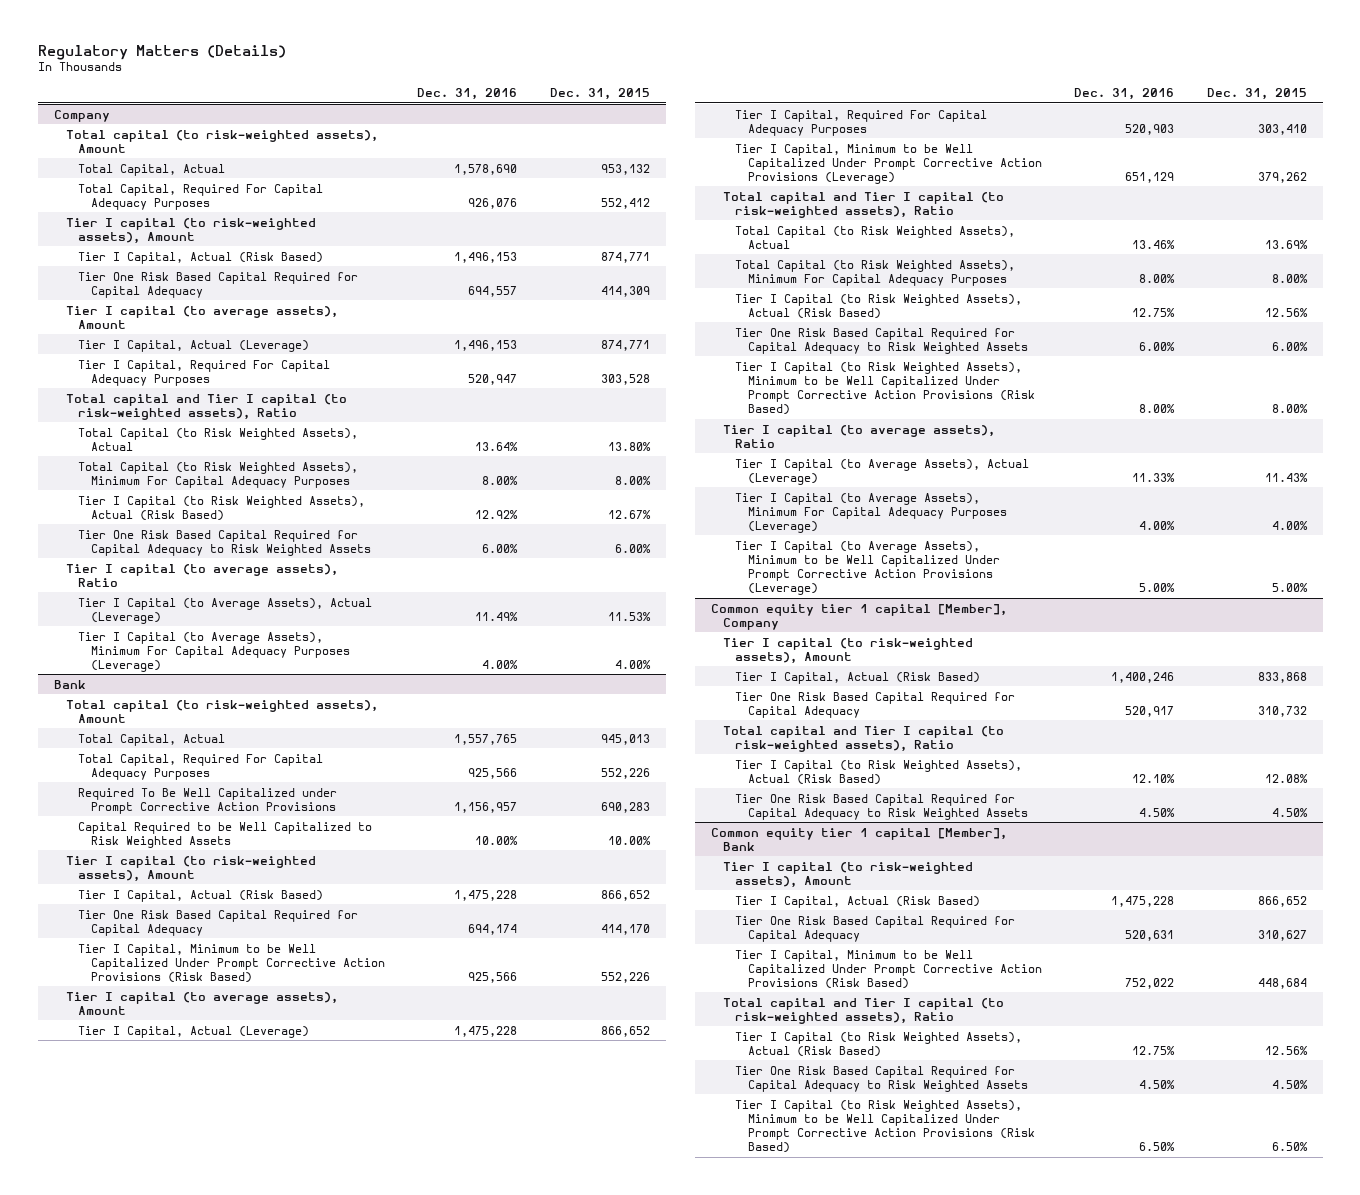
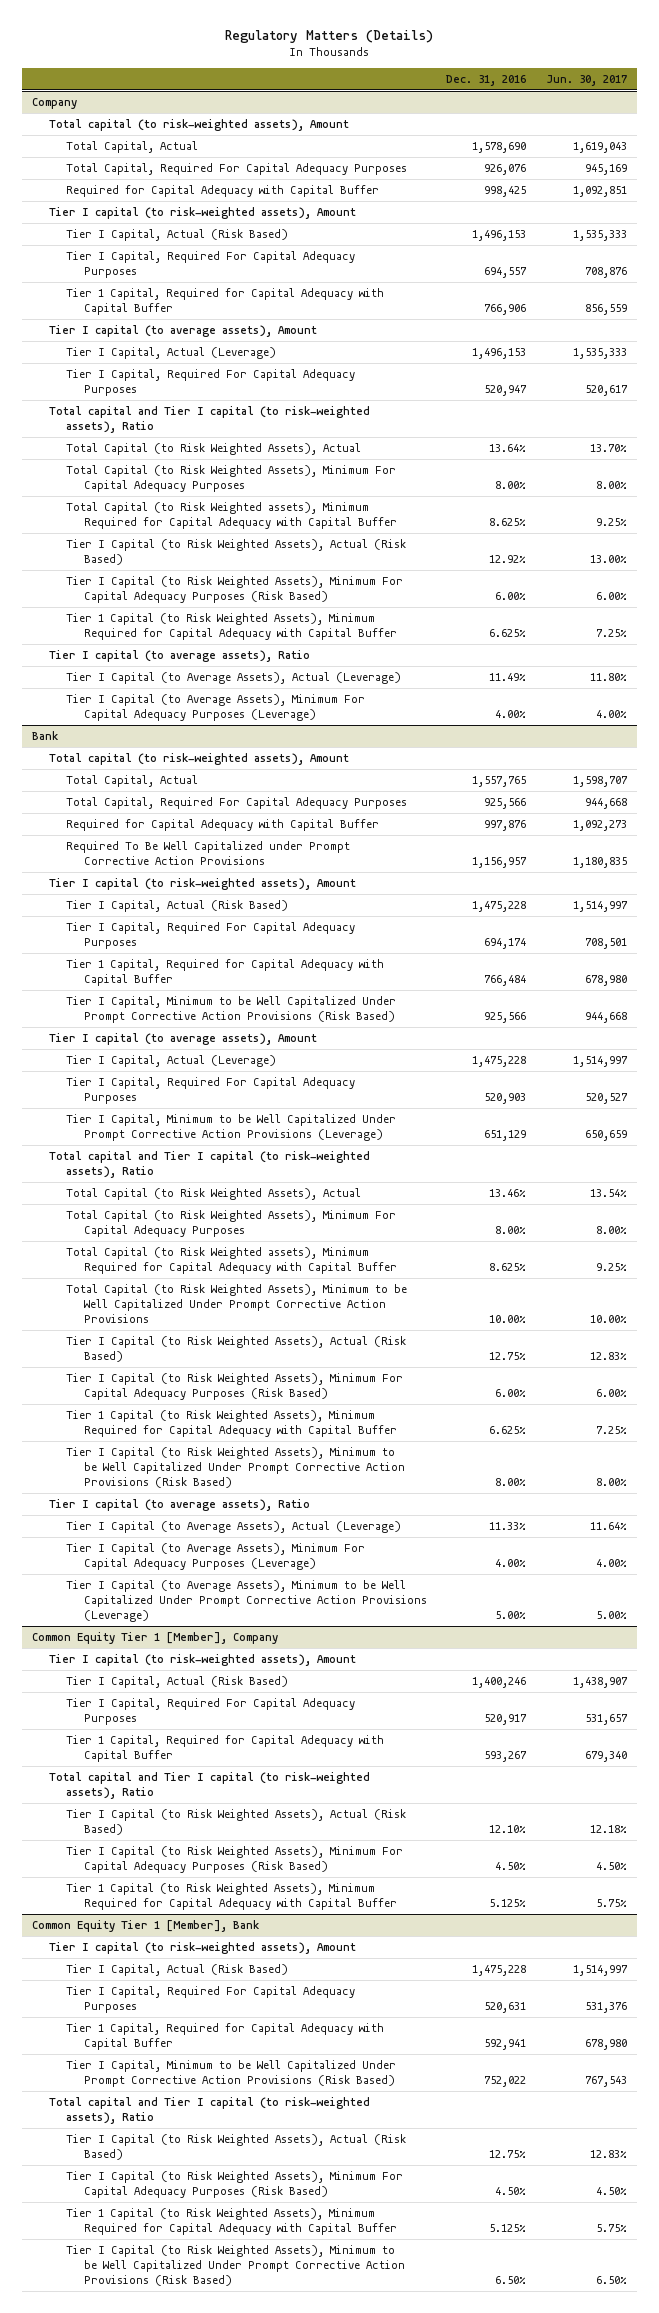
[549,88,650,101] Dec. 31, 2015 -> none
none -> [546,74,628,86] Jun. 30, 2017
none -> [66,184,380,197] Required for Capital Adequacy with Capital Buffer
[78,271,359,298] Tier One Risk Based Capital Required for Capital Adequacy -> [66,250,356,278] Tier I Capital, Required For Capital Adequacy Purposes
none -> [66,287,385,315] Tier 1 Capital, Required for Capital Adequacy with Capital Buffer
none -> [66,501,397,529] Total Capital (to Risk Weighted assets), Minimum Required for Capital Adequacy with Capital Buffer
[78,529,371,556] Tier One Risk Based Capital Required for Capital Adequacy to Risk Weighted Assets -> [66,575,404,603] Tier I Capital (to Risk Weighted Assets), Minimum For Capital Adequacy Purposes (Risk Based)
none -> [66,612,397,640] Tier 1 Capital (to Risk Weighted Assets), Minimum Required for Capital Adequacy with Capital Buffer
none -> [66,818,380,831] Required for Capital Adequacy with Capital Buffer
[78,821,373,848] Capital Required to be Well Capitalized to Risk Weighted Assets -> none
[78,909,359,936] Tier One Risk Based Capital Required for Capital Adequacy -> [66,921,356,949] Tier I Capital, Required For Capital Adequacy Purposes
none -> [66,958,385,986] Tier 1 Capital, Required for Capital Adequacy with Capital Buffer
none -> [66,1246,397,1274] Total Capital (to Risk Weighted assets), Minimum Required for Capital Adequacy with Capital Buffer
none -> [66,1283,408,1323] Total Capital (to Risk Weighted Assets), Minimum to be Well Capitalized Under Prompt Corrective Action Provisions
[735,327,1028,354] Tier One Risk Based Capital Required for Capital Adequacy to Risk Weighted Assets -> [66,1372,404,1400] Tier I Capital (to Risk Weighted Assets), Minimum For Capital Adequacy Purposes (Risk Based)
none -> [66,1409,397,1437] Tier 1 Capital (to Risk Weighted Assets), Minimum Required for Capital Adequacy with Capital Buffer
[710,603,1007,630] Common equity tier 1 capital [Member], Company -> [31,1631,278,1644] Common Equity Tier 1 [Member], Company
[735,691,1016,718] Tier One Risk Based Capital Required for Capital Adequacy -> [66,1697,356,1725] Tier I Capital, Required For Capital Adequacy Purposes
none -> [66,1734,385,1762] Tier 1 Capital, Required for Capital Adequacy with Capital Buffer
[735,793,1028,820] Tier One Risk Based Capital Required for Capital Adequacy to Risk Weighted Assets -> [66,1845,404,1873] Tier I Capital (to Risk Weighted Assets), Minimum For Capital Adequacy Purposes (Risk Based)
none -> [66,1882,397,1910] Tier 1 Capital (to Risk Weighted Assets), Minimum Required for Capital Adequacy with Capital Buffer
[710,827,1007,851] Common equity tier 1 capital [Member], Bank -> [31,1919,259,1932] Common Equity Tier 1 [Member], Bank
[735,915,1016,942] Tier One Risk Based Capital Required for Capital Adequacy -> [66,1985,356,2013] Tier I Capital, Required For Capital Adequacy Purposes
none -> [66,2022,385,2050] Tier 1 Capital, Required for Capital Adequacy with Capital Buffer
[735,1065,1028,1092] Tier One Risk Based Capital Required for Capital Adequacy to Risk Weighted Assets -> [66,2170,404,2198] Tier I Capital (to Risk Weighted Assets), Minimum For Capital Adequacy Purposes (Risk Based)
none -> [66,2207,397,2235] Tier 1 Capital (to Risk Weighted Assets), Minimum Required for Capital Adequacy with Capital Buffer

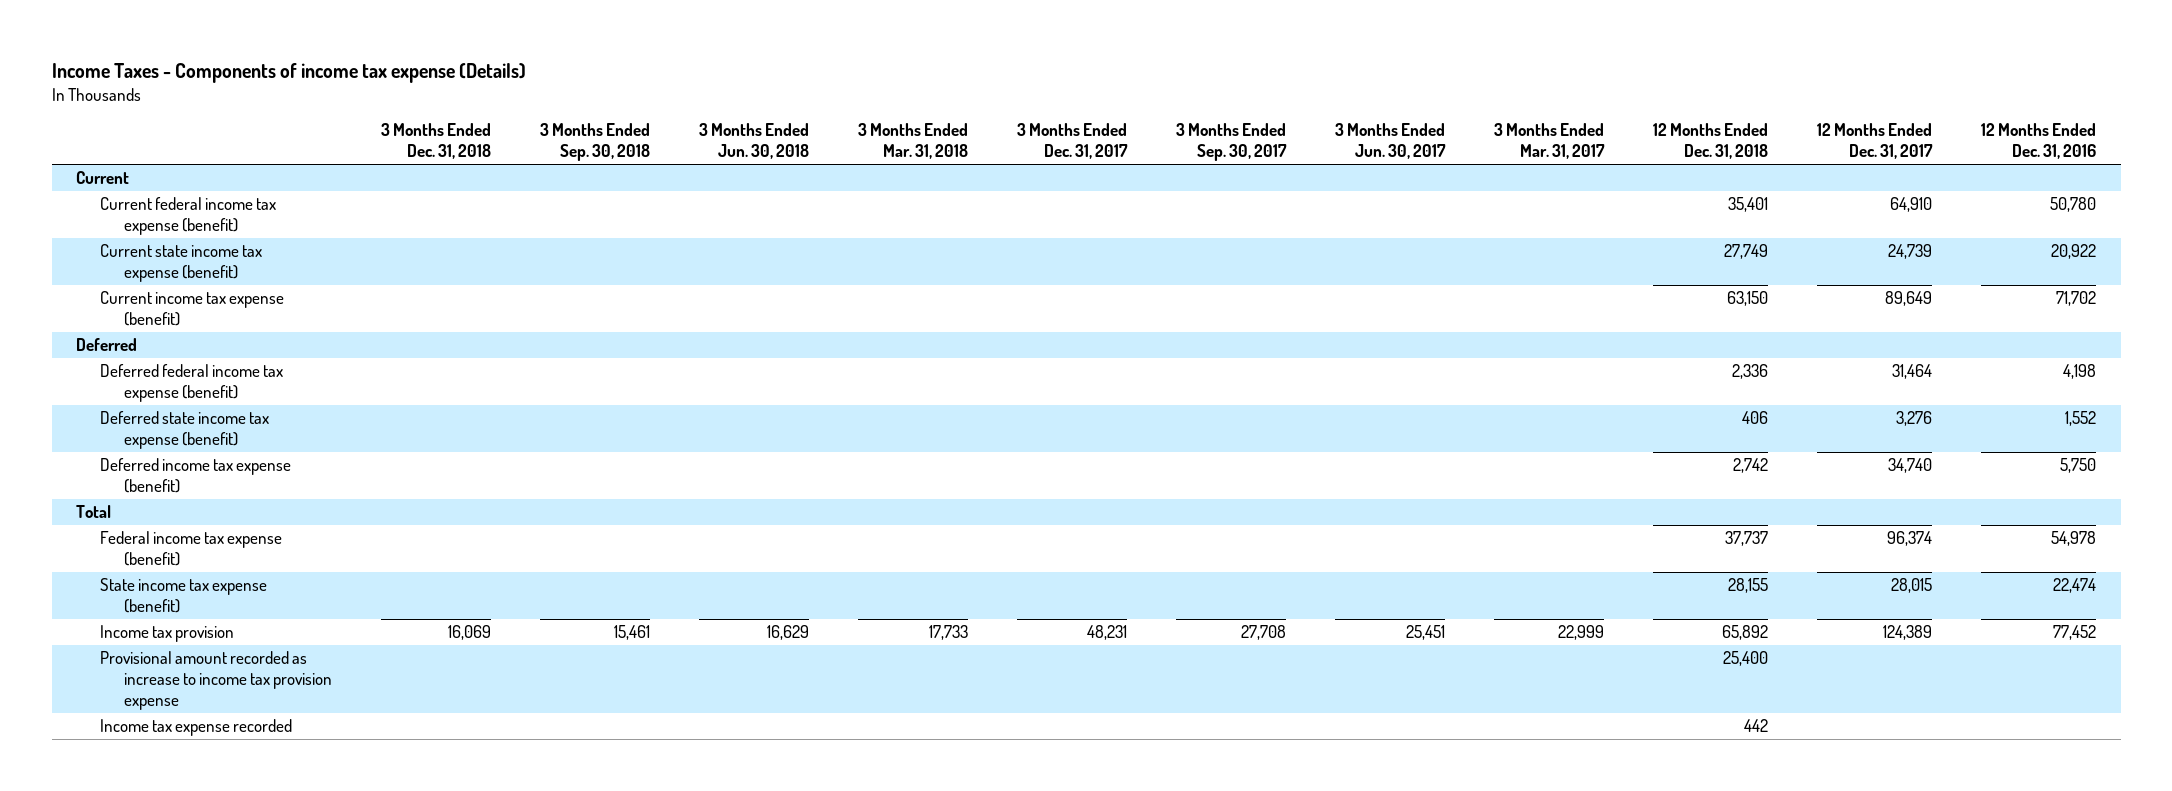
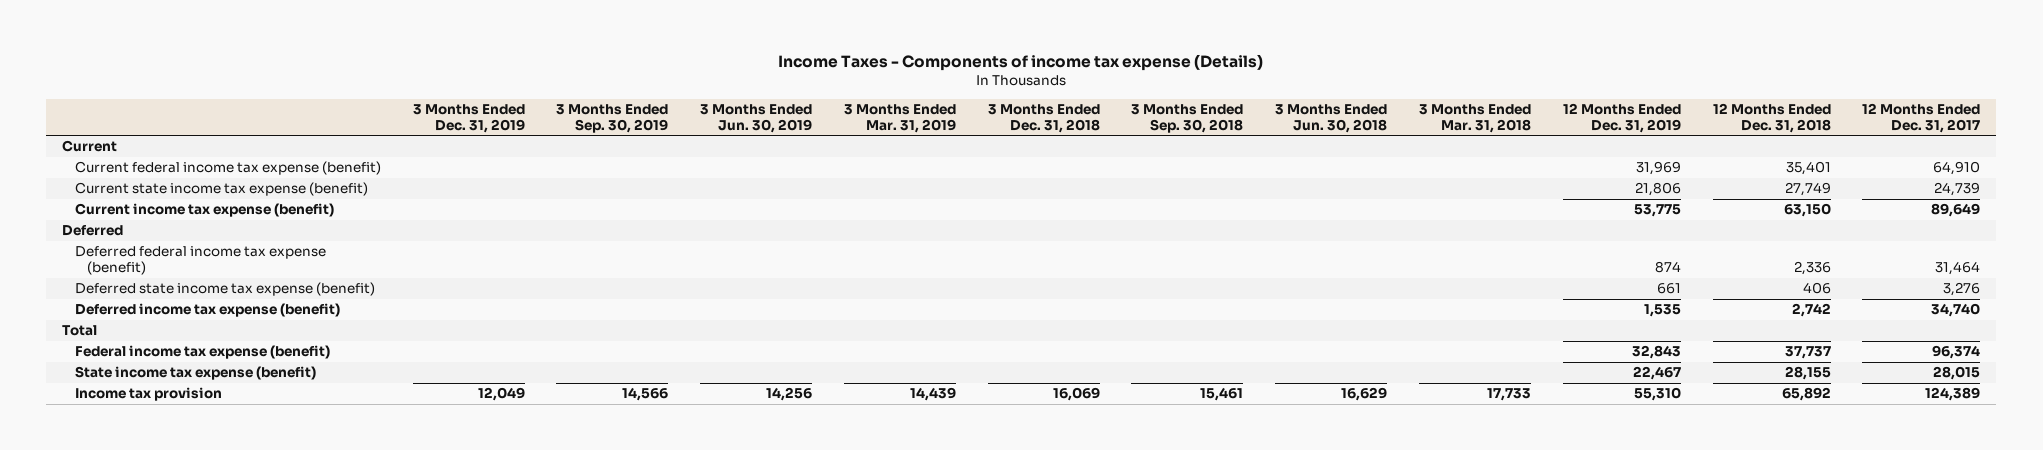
[1016,123,1128,160] 3 Months Ended Dec. 31, 2017 -> none
[1175,123,1287,162] 3 Months Ended Sep. 30, 2017 -> none
[1334,123,1446,160] 3 Months Ended Jun. 30, 2017 -> none
[1494,123,1606,160] 3 Months Ended Mar. 31, 2017 -> none
[1981,123,2097,160] 12 Months Ended Dec. 31, 2016 -> none
none -> [412,103,525,133] 3 Months Ended Dec. 31, 2019
none -> [556,103,669,133] 3 Months Ended Sep. 30, 2019
none -> [700,103,813,133] 3 Months Ended Jun. 30, 2019
none -> [843,103,956,133] 3 Months Ended Mar. 31, 2019
none -> [1562,102,1681,133] 12 Months Ended Dec. 31, 2019
[99,651,332,711] Provisional amount recorded as increase to income tax provision expense -> none
[99,719,292,737] Income tax expense recorded -> none

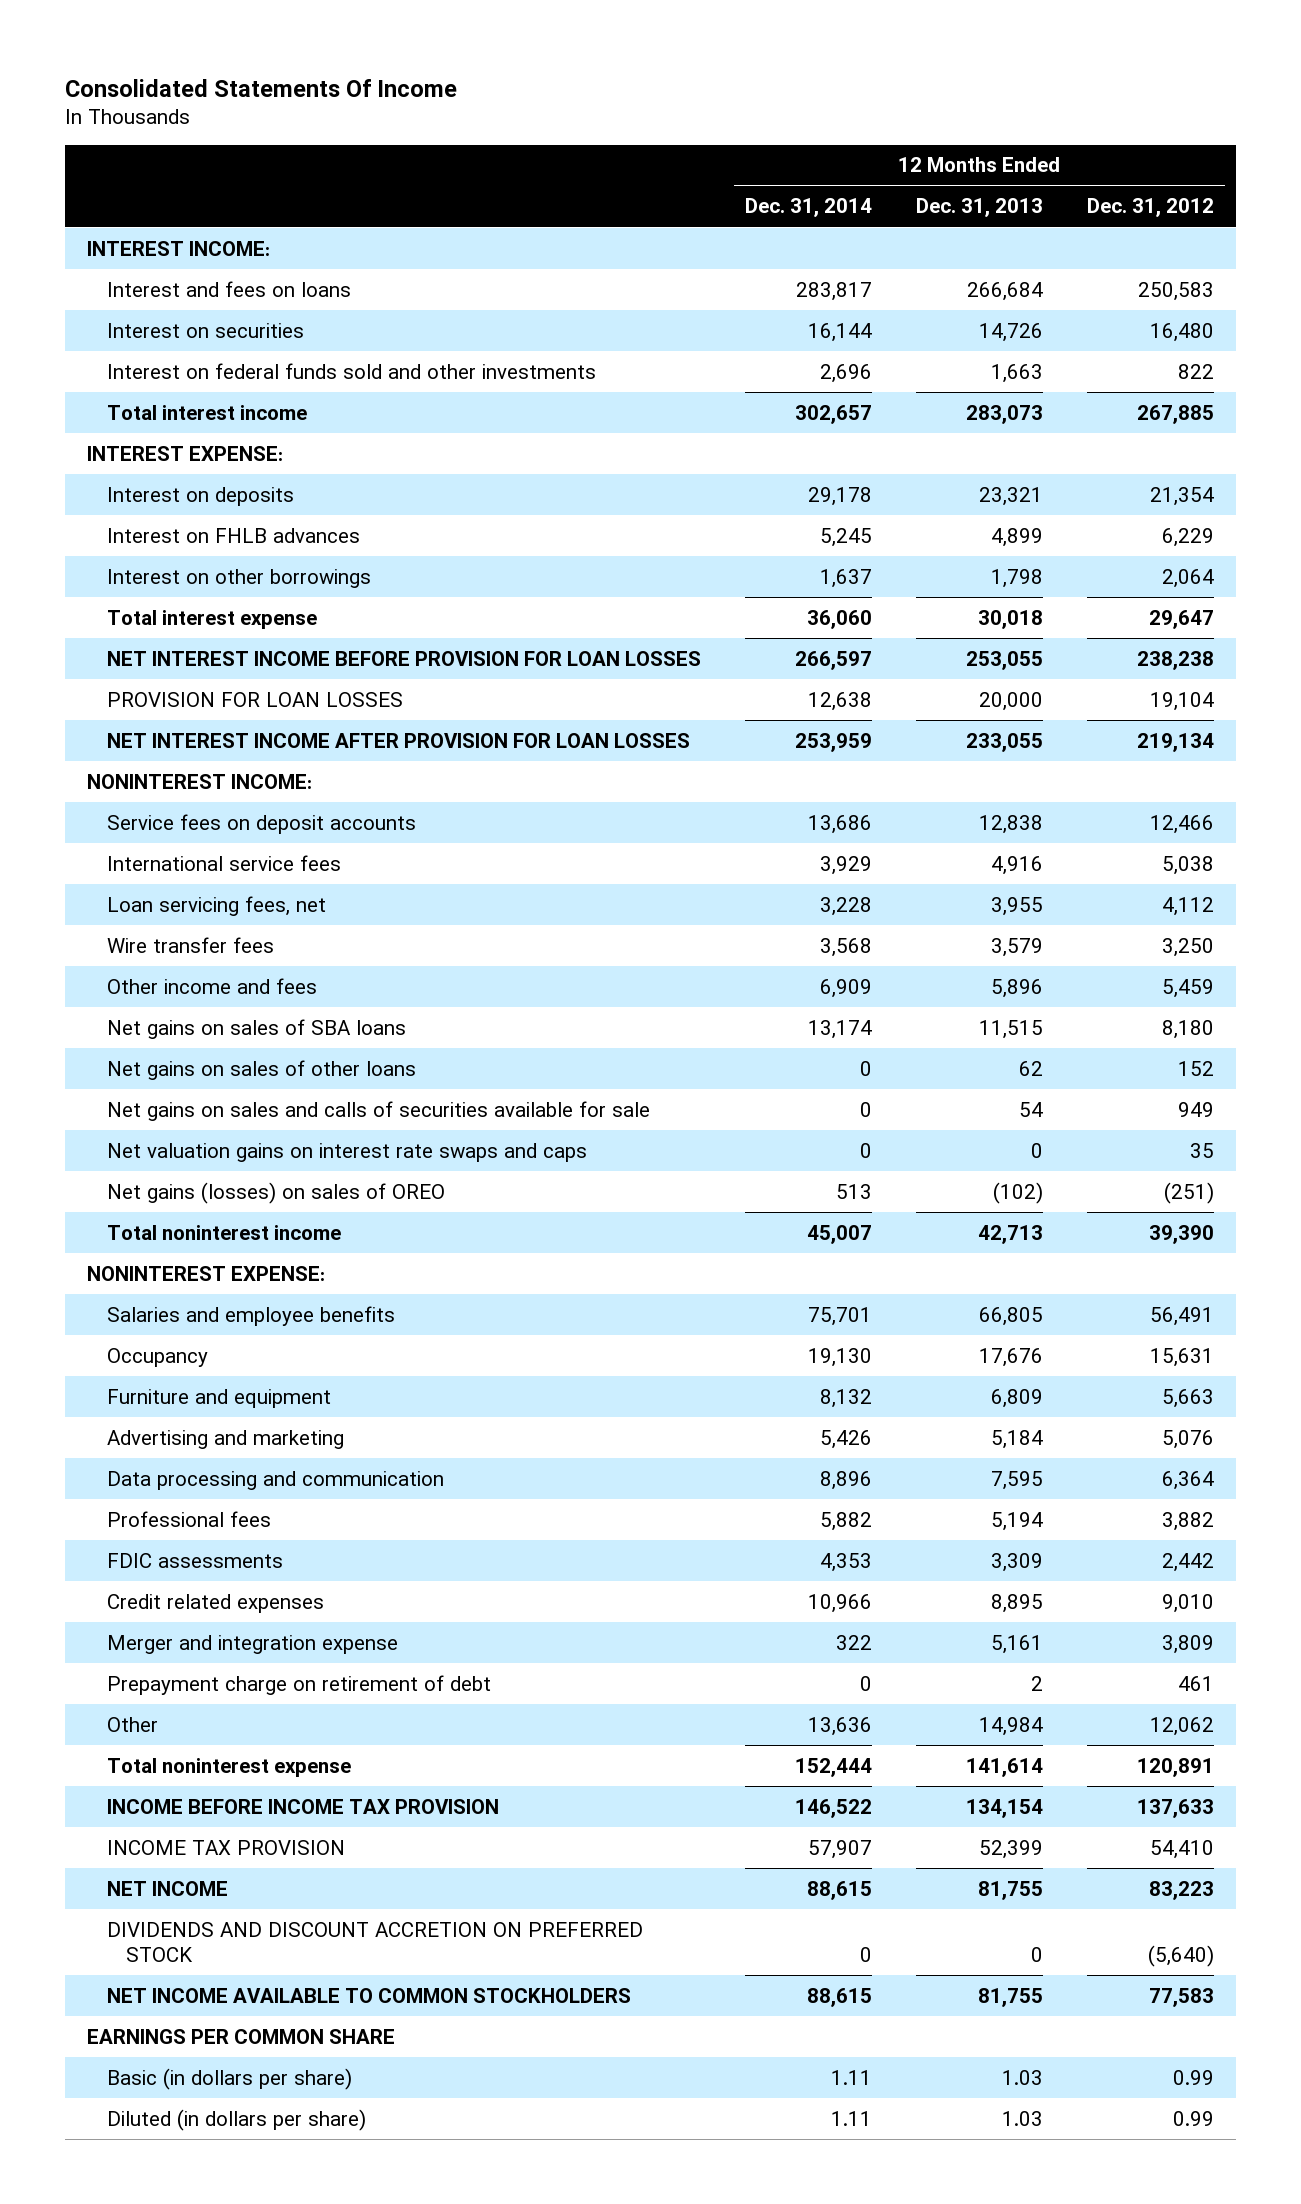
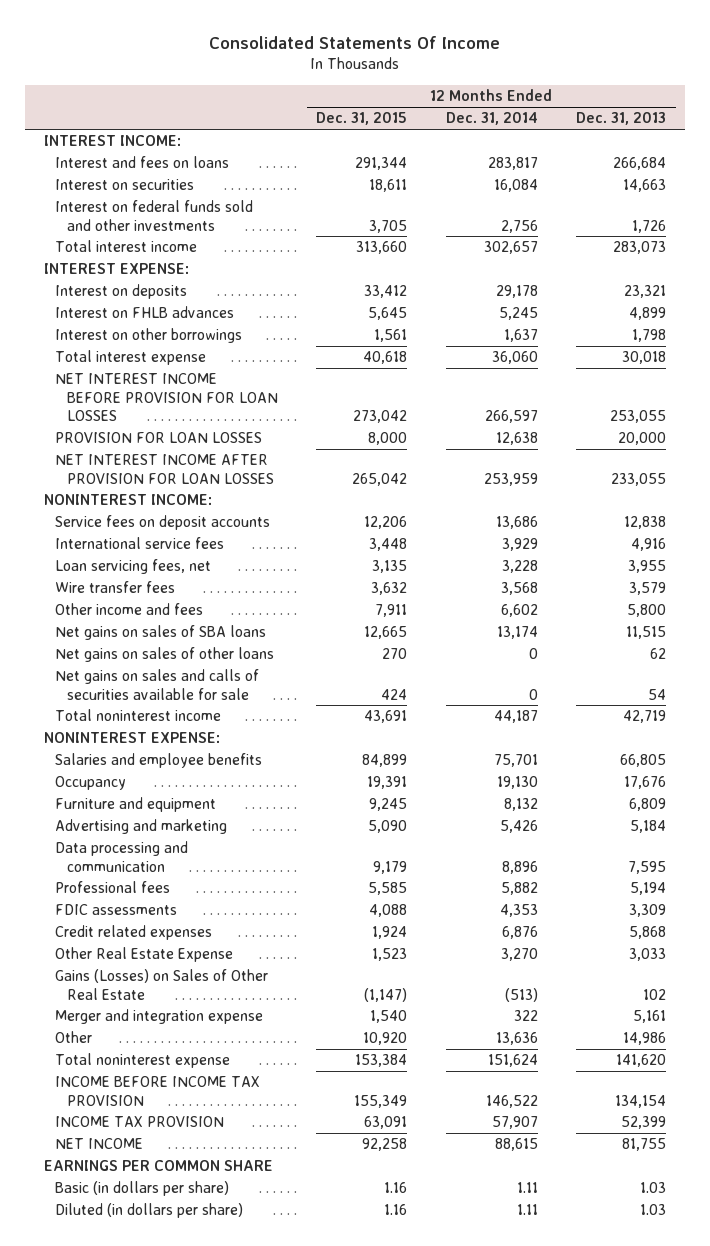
[1086,198,1214,218] Dec. 31, 2012 -> none
none -> [316,112,408,126] Dec. 31, 2015
[807,322,872,342] 16,144 -> [493,179,538,193] 16,084
[978,322,1043,342] 14,726 -> [622,179,666,193] 14,663
[819,363,872,383] 2,696 -> [500,219,538,233] 2,756
[990,363,1043,383] 1,663 -> [631,219,666,233] 1,726
[819,978,872,998] 6,909 -> [500,604,538,618] 6,602
[990,978,1043,998] 5,896 -> [626,604,666,618] 5,800
[106,1142,587,1162] Net valuation gains on interest rate swaps and caps -> none
[106,1181,445,1204] Net gains (losses) on sales of OREO -> none
[806,1224,872,1244] 45,007 -> [493,710,538,724] 44,187
[977,1224,1043,1244] 42,713 -> [622,710,666,724] 42,719
[807,1593,872,1613] 10,966 -> [501,926,538,940] 6,876
[990,1593,1043,1613] 8,895 -> [628,926,666,940] 5,868
none -> [55,947,234,963] Other Real Estate Expense
none -> [55,969,269,1000] Gains (Losses) on Sales of Other Real Estate
[106,1674,491,1695] Prepayment charge on retirement of debt -> none
[978,1716,1043,1736] 14,984 -> [622,1032,666,1046] 14,986
[794,1757,872,1777] 152,444 -> [487,1054,538,1068] 151,624
[965,1757,1043,1777] 141,614 -> [615,1054,666,1068] 141,620
[106,1921,643,1962] DIVIDENDS AND DISCOUNT ACCRETION ON PREFERRED STOCK -> none
[106,1987,631,2003] NET INCOME AVAILABLE TO COMMON STOCKHOLDERS -> none

